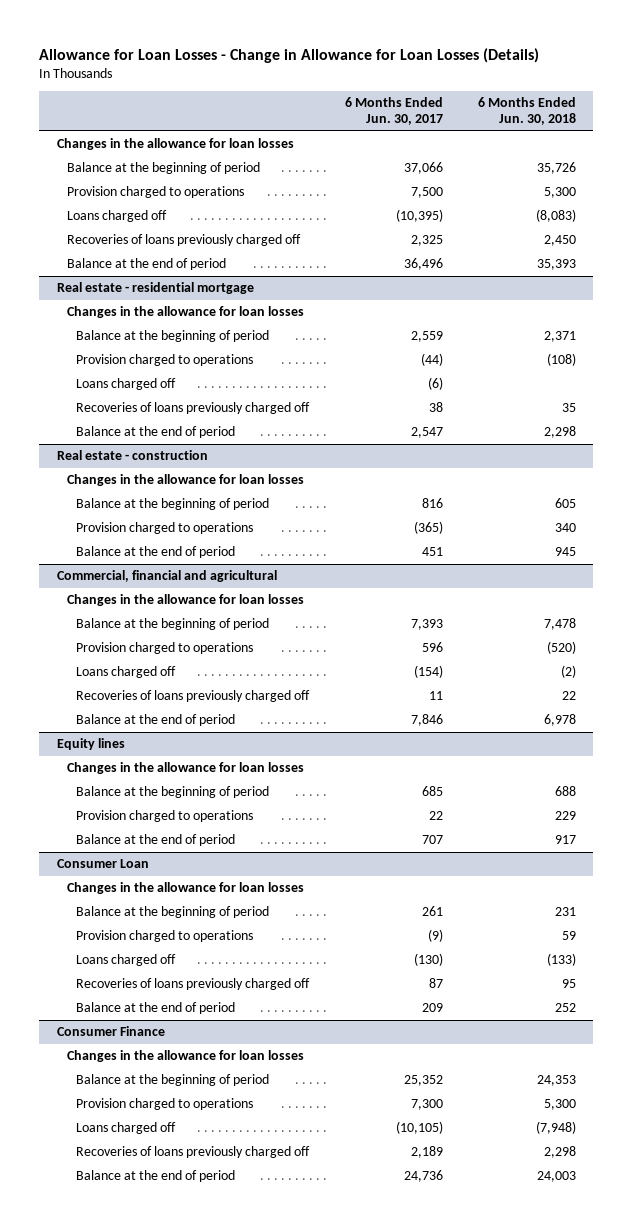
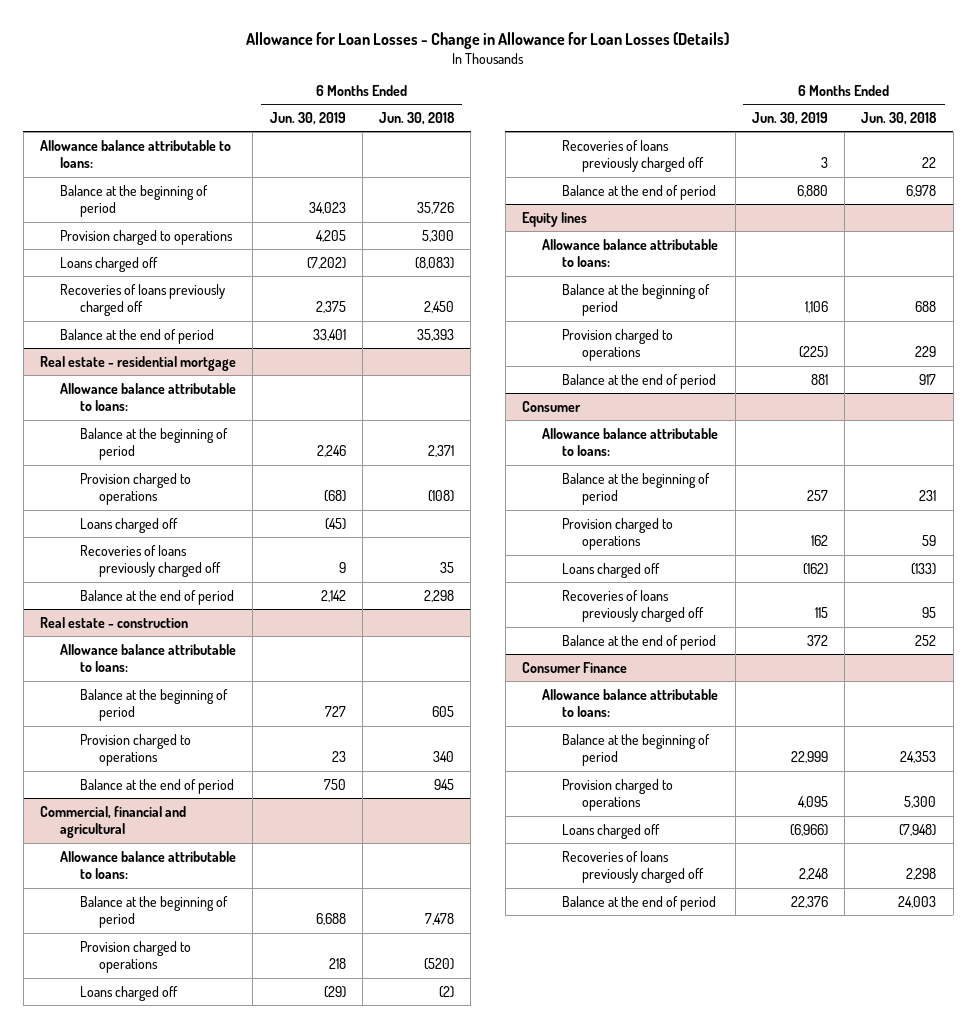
[344,97,443,126] 6 Months Ended Jun. 30, 2017 -> none
none -> [269,111,346,125] Jun. 30, 2019
[56,138,294,151] Changes in the allowance for loan losses -> [40,139,232,169] Allowance balance attributable to loans:
[66,306,304,319] Changes in the allowance for loan losses -> [59,382,236,412] Allowance balance attributable to loans:
[66,474,304,487] Changes in the allowance for loan losses -> [59,643,236,673] Allowance balance attributable to loans:
[66,594,304,607] Changes in the allowance for loan losses -> [59,850,236,880] Allowance balance attributable to loans:
[66,762,304,775] Changes in the allowance for loan losses -> [542,238,719,268] Allowance balance attributable to loans:
[56,859,149,869] Consumer Loan -> [522,400,582,412] Consumer
[66,882,304,895] Changes in the allowance for loan losses -> [542,427,719,457] Allowance balance attributable to loans:
[66,1050,304,1063] Changes in the allowance for loan losses -> [542,688,719,718] Allowance balance attributable to loans:

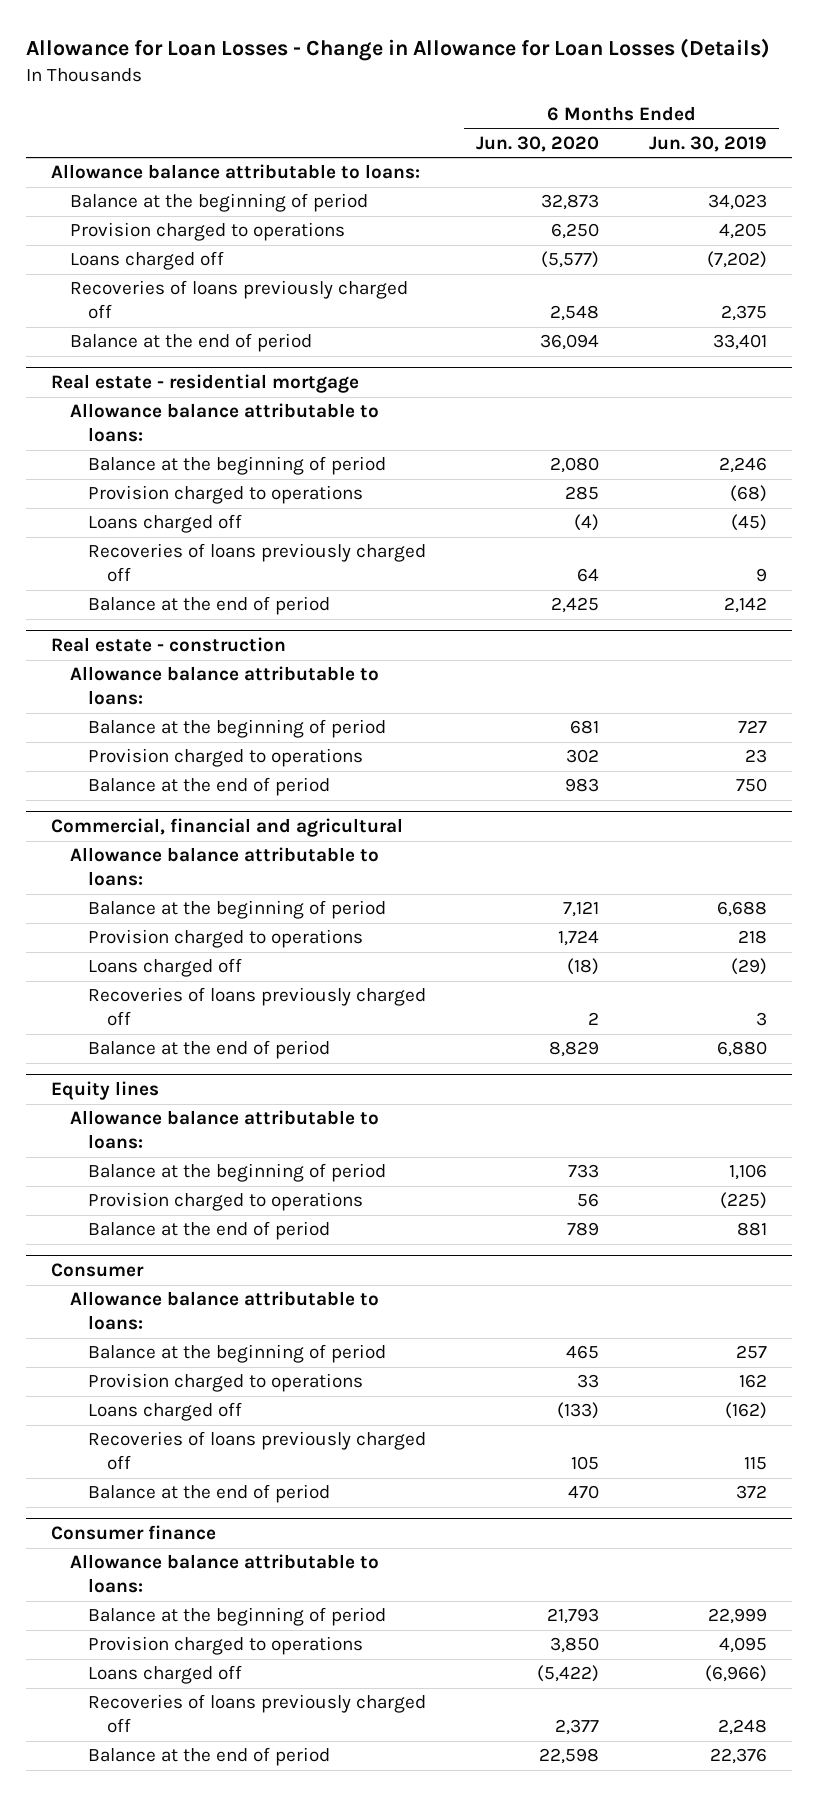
[379,111,456,125] Jun. 30, 2018 -> none
none -> [476,135,600,152] Jun. 30, 2020
[522,661,628,673] Consumer Finance -> [50,1525,216,1541] Consumer finance

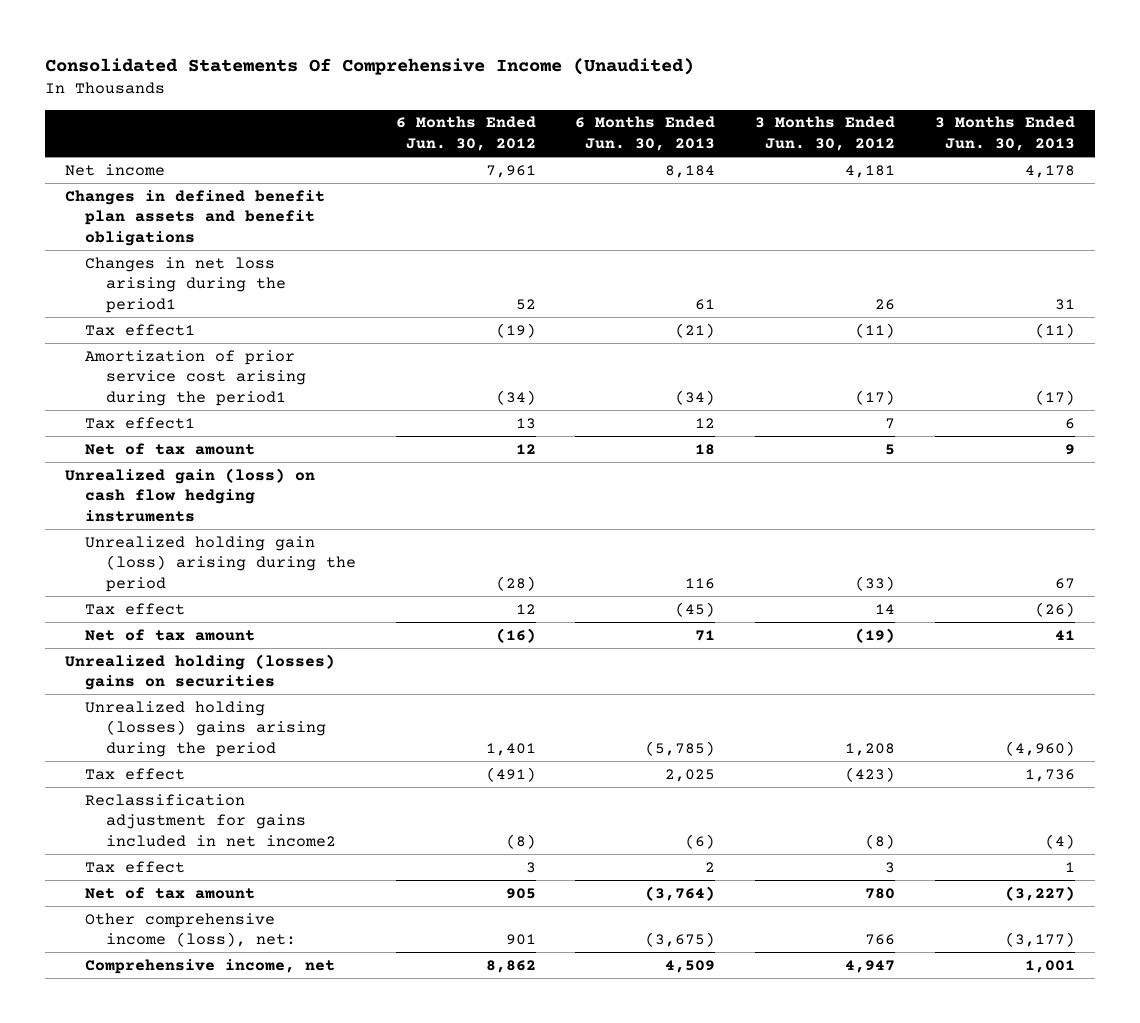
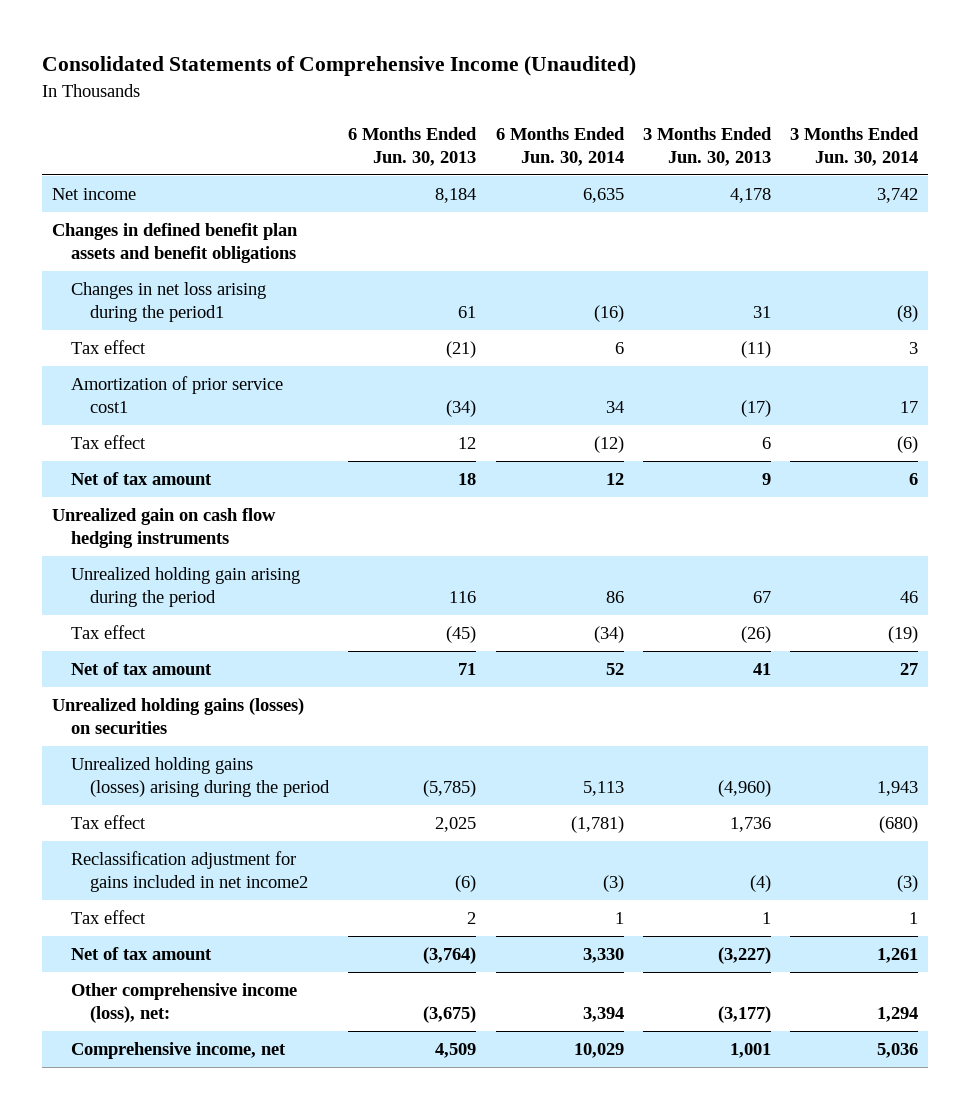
[45,57,695,75] Consolidated Statements Of Comprehensive Income (Unaudited) -> [42,56,637,77] Consolidated Statements of Comprehensive Income (Unaudited)
[395,116,536,151] 6 Months Ended Jun. 30, 2012 -> none
[755,116,896,151] 3 Months Ended Jun. 30, 2012 -> none
none -> [495,126,625,166] 6 Months Ended Jun. 30, 2014
none -> [790,126,920,166] 3 Months Ended Jun. 30, 2014
[85,323,196,336] Tax effect1 -> [70,340,146,355] Tax effect
[85,349,306,406] Amortization of prior service cost arising during the period1 -> [70,376,283,414] Amortization of prior service cost1
[85,416,196,429] Tax effect1 -> [70,435,146,450] Tax effect
[65,467,316,522] Unrealized gain (loss) on cash flow hedging instruments -> [51,508,276,549] Unrealized gain on cash flow hedging instruments
[85,535,356,592] Unrealized holding gain (loss) arising during the period -> [70,567,300,608] Unrealized holding gain arising during the period
[65,653,336,691] Unrealized holding (losses) gains on securities -> [51,698,304,735] Unrealized holding gains (losses) on securities
[85,700,326,757] Unrealized holding (losses) gains arising during the period -> [70,757,331,798] Unrealized holding gains (losses) arising during the period

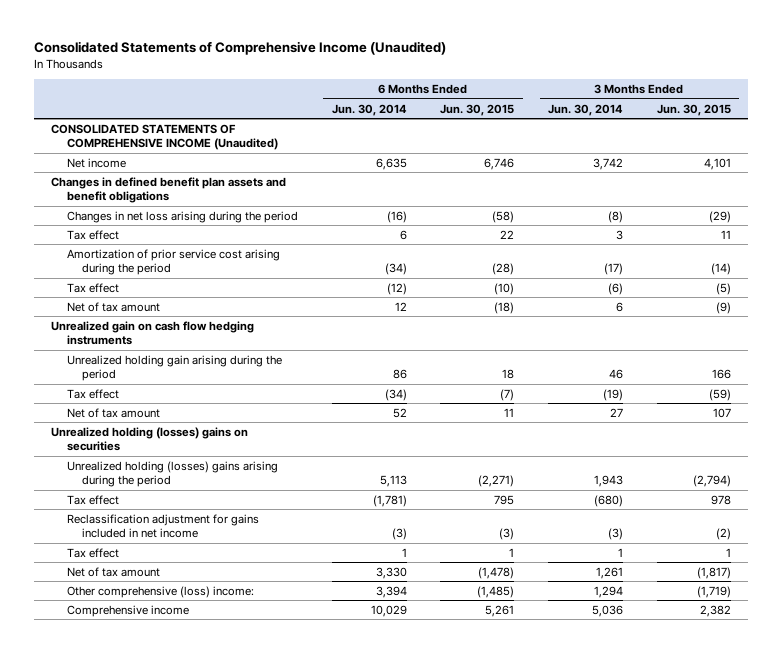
[348,126,478,166] 6 Months Ended Jun. 30, 2013 -> none
[642,126,772,166] 3 Months Ended Jun. 30, 2013 -> none
none -> [440,103,515,116] Jun. 30, 2015
none -> [656,103,731,116] Jun. 30, 2015
none -> [51,123,278,151] CONSOLIDATED STATEMENTS OF COMPREHENSIVE INCOME (Unaudited)
[70,282,266,323] Changes in net loss arising during the period1 -> [66,210,298,223] Changes in net loss arising during the period
[70,376,283,414] Amortization of prior service cost1 -> [66,248,280,276] Amortization of prior service cost arising during the period
[605,401,624,414] 34 -> [384,263,407,276] (34)
[900,401,919,414] 17 -> [604,263,624,276] (17)
[51,698,304,735] Unrealized holding gains (losses) on securities -> [51,426,249,452] Unrealized holding (losses) gains on securities
[70,757,331,798] Unrealized holding gains (losses) arising during the period -> [66,460,278,488] Unrealized holding (losses) gains arising during the period
[70,851,309,893] Reclassification adjustment for gains included in net income2 -> [66,513,259,539] Reclassification adjustment for gains included in net income
[70,983,297,1024] Other comprehensive income (loss), net: -> [66,585,254,598] Other comprehensive (loss) income:
[70,1042,286,1060] Comprehensive income, net -> [66,604,189,617] Comprehensive income

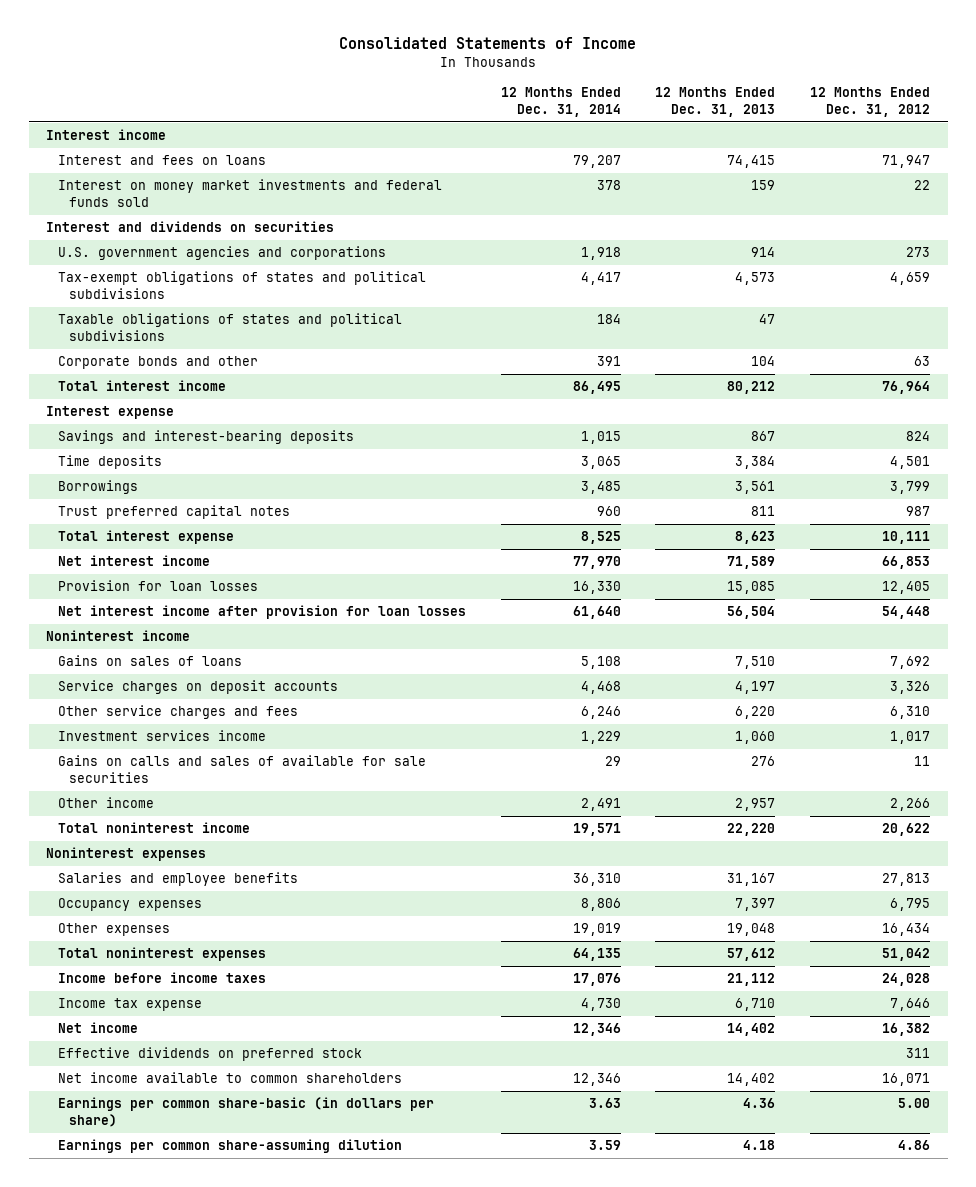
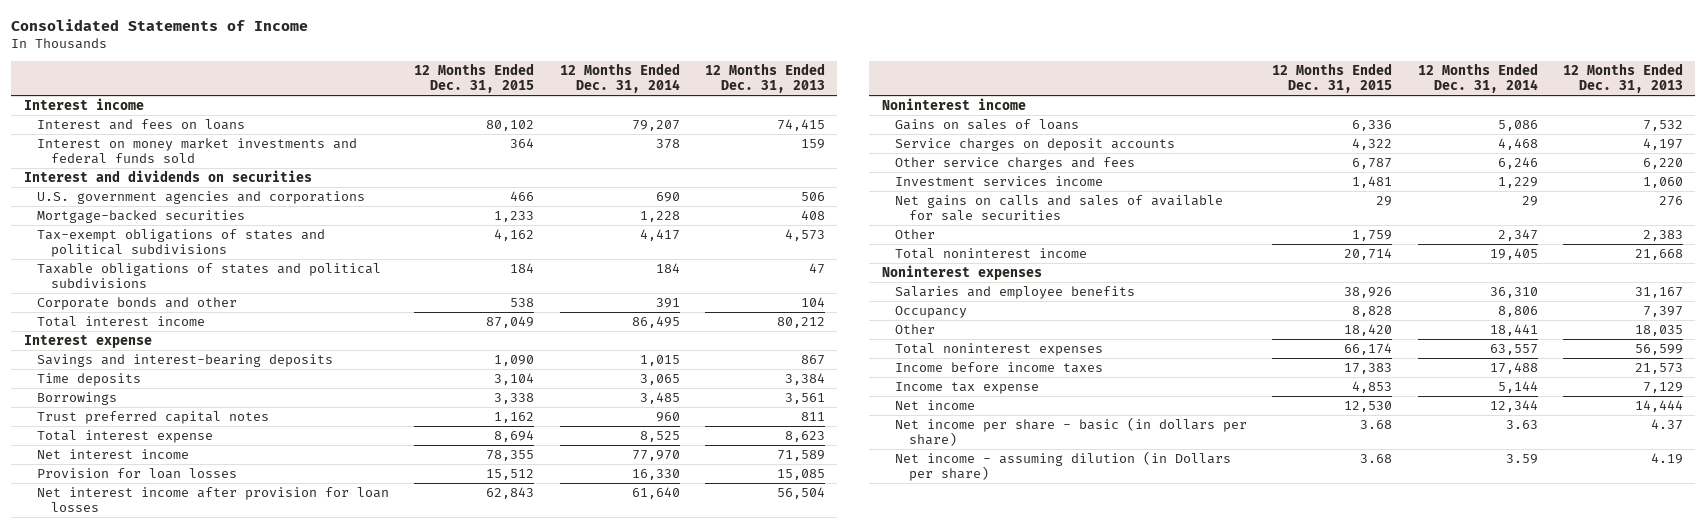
[810,86,931,117] 12 Months Ended Dec. 31, 2012 -> none
none -> [414,63,535,94] 12 Months Ended Dec. 31, 2015
[580,247,621,261] 1,918 -> [655,191,680,202] 690
[751,247,776,258] 914 -> [800,191,825,201] 506
none -> [37,209,246,223] Mortgage-backed securities
[580,656,621,670] 5,108 -> [1497,119,1538,131] 5,086
[735,656,776,670] 7,510 -> [1642,119,1683,131] 7,532
[57,755,426,784] Gains on calls and sales of available for sale securities -> [895,194,1224,222] Net gains on calls and sales of available for sale securities
[57,797,154,809] Other income -> [895,228,936,239] Other
[580,798,621,812] 2,491 -> [1497,228,1538,241] 2,347
[735,798,776,812] 2,957 -> [1642,229,1683,241] 2,383
[572,823,621,837] 19,571 -> [1489,247,1538,260] 19,405
[727,823,776,837] 22,220 -> [1634,248,1683,260] 21,668
[57,1047,362,1062] Effective dividends on preferred stock -> none
[57,1072,402,1084] Net income available to common shareholders -> none
[57,898,202,912] Occupancy expenses -> [895,305,968,318] Occupancy
[57,923,170,937] Other expenses -> [895,323,936,334] Other
[572,923,621,937] 19,019 -> [1489,323,1538,336] 18,441
[727,923,776,937] 19,048 -> [1634,324,1683,336] 18,035
[572,948,621,962] 64,135 -> [1489,343,1538,355] 63,557
[727,948,776,962] 57,612 -> [1634,343,1683,355] 56,599
[572,973,621,987] 17,076 -> [1489,361,1538,374] 17,488
[727,973,776,987] 21,112 -> [1634,362,1683,374] 21,573
[580,998,621,1012] 4,730 -> [1497,380,1538,393] 5,144
[735,998,776,1012] 6,710 -> [1642,381,1683,393] 7,129
[572,1023,621,1037] 12,346 -> [1489,399,1538,412] 12,344
[727,1023,776,1037] 14,402 -> [1634,399,1683,412] 14,444
[57,1097,434,1128] Earnings per common share-basic (in dollars per share) -> [895,416,1248,447] Net income per share - basic (in dollars per share)
[743,1098,776,1109] 4.36 -> [1650,418,1683,430] 4.37
[57,1139,402,1154] Earnings per common share-assuming dilution -> [895,450,1232,482] Net income - assuming dilution (in Dollars per share)
[743,1140,776,1151] 4.18 -> [1650,452,1683,464] 4.19

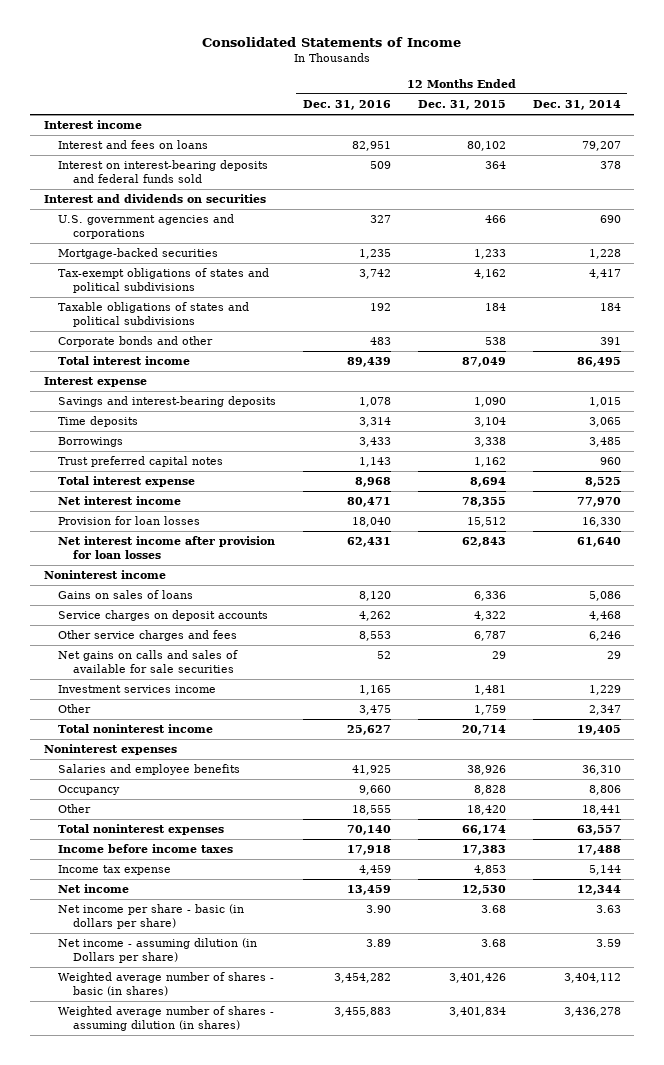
[704,63,825,94] 12 Months Ended Dec. 31, 2013 -> none
none -> [303,100,392,111] Dec. 31, 2016
[37,137,358,165] Interest on money market investments and federal funds sold -> [58,160,269,183] Interest on interest-bearing deposits and federal funds sold
[895,175,1104,186] Investment services income -> [58,685,217,694] Investment services income
none -> [58,972,275,996] Weighted average number of shares - basic (in shares)
none -> [58,1006,275,1031] Weighted average number of shares - assuming dilution (in shares)

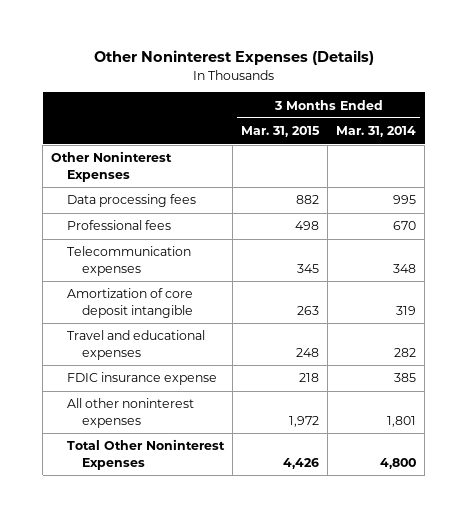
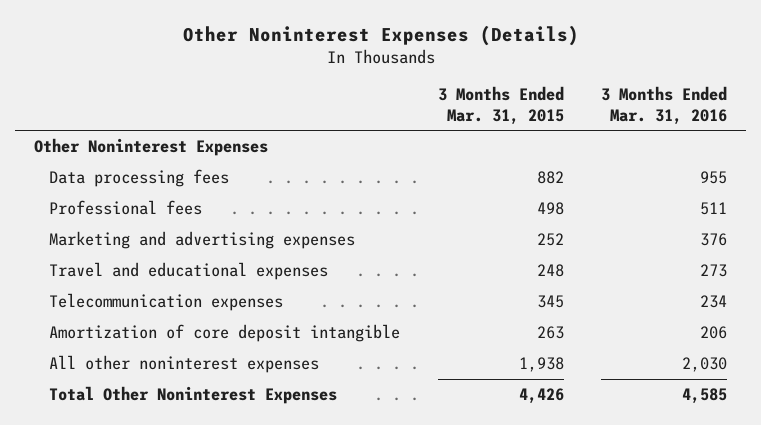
[336,126,417,138] Mar. 31, 2014 -> none
none -> [601,85,728,125] 3 Months Ended Mar. 31, 2016
none -> [49,231,356,250] Marketing and advertising expenses
[66,330,205,360] Travel and educational expenses -> [49,262,329,281] Travel and educational expenses
[66,372,217,386] FDIC insurance expense -> none
[288,415,319,427] 1,972 -> [518,357,564,373] 1,938

